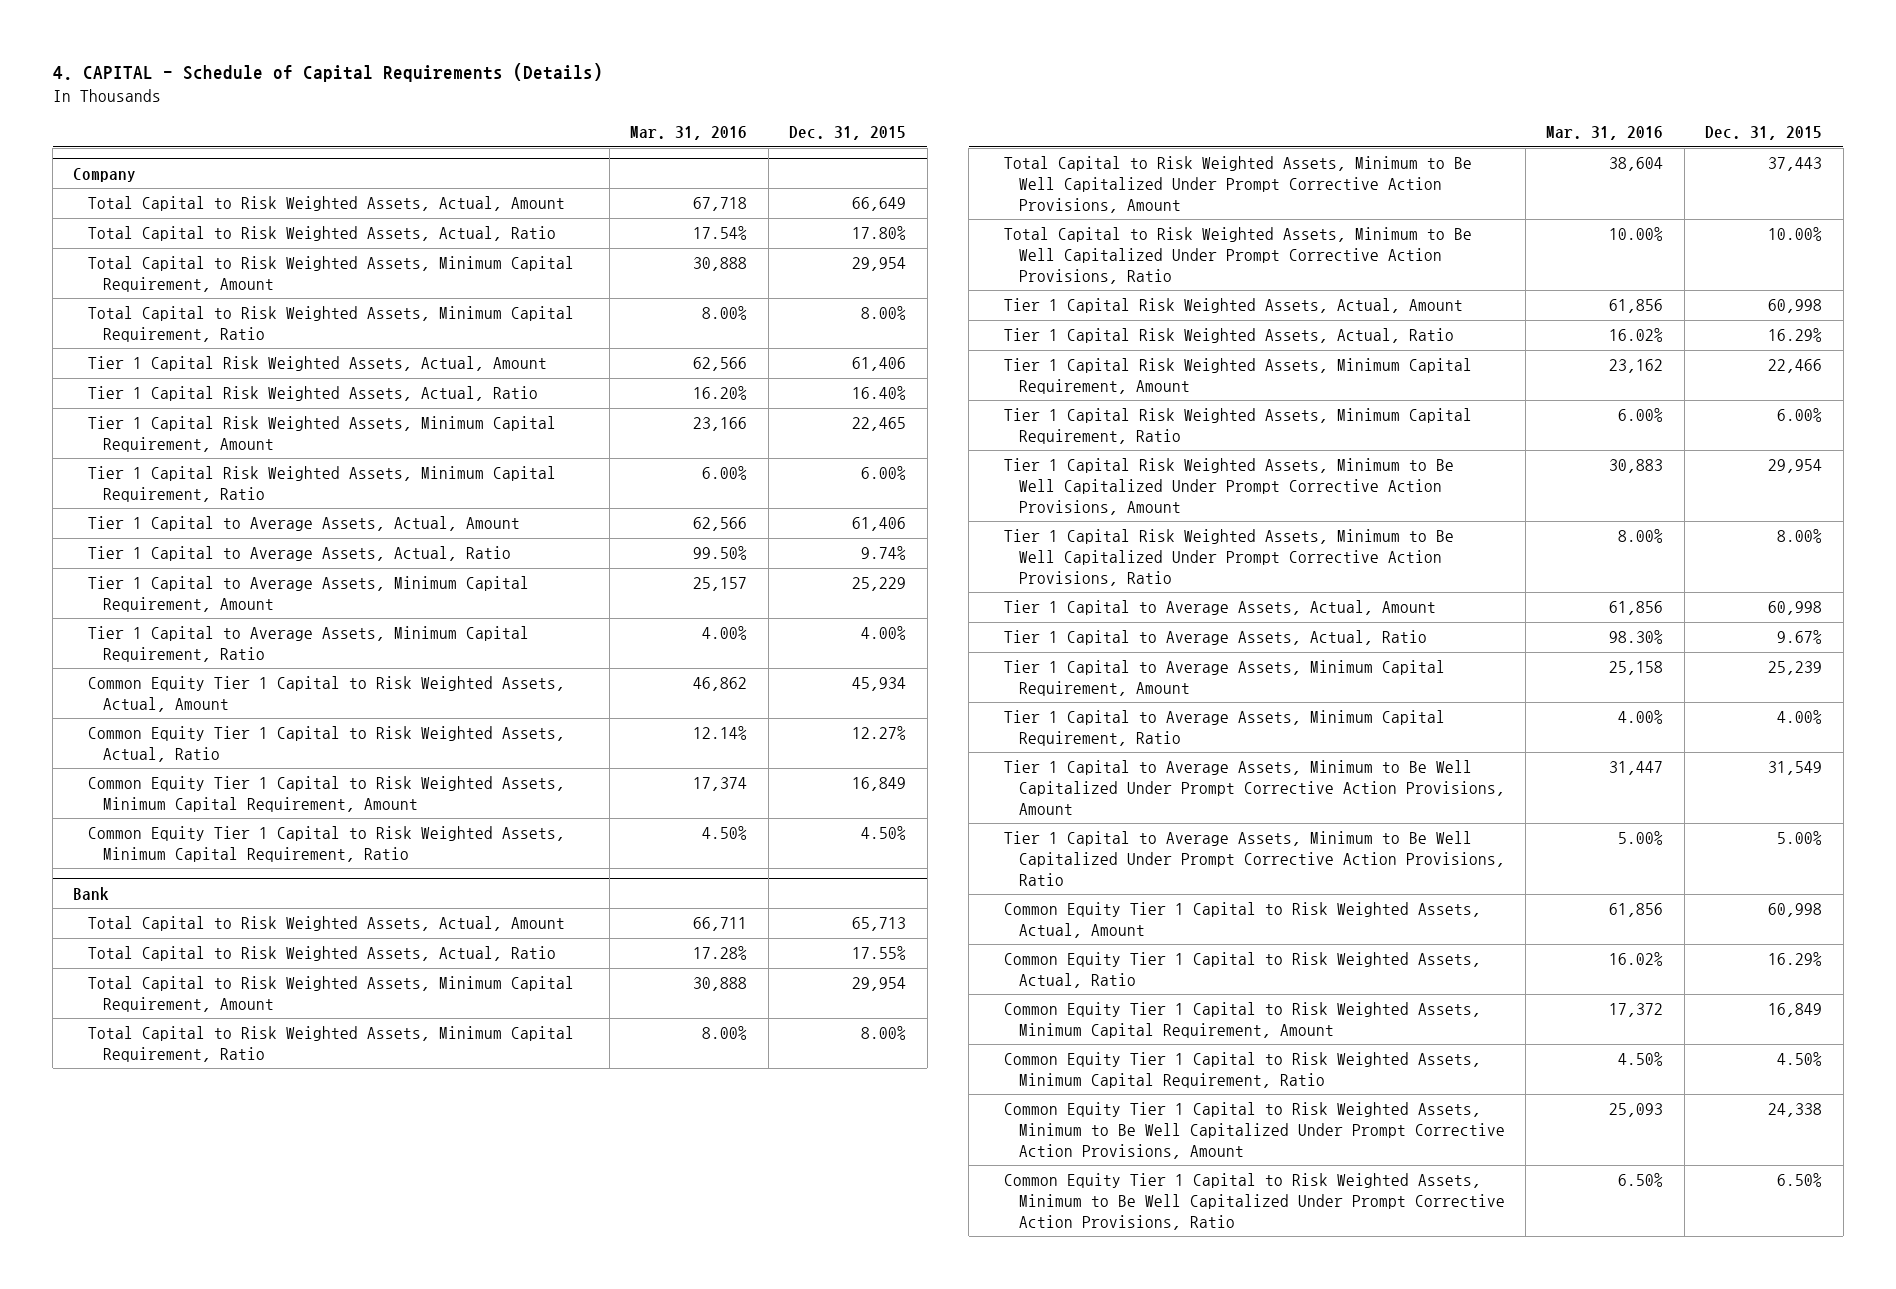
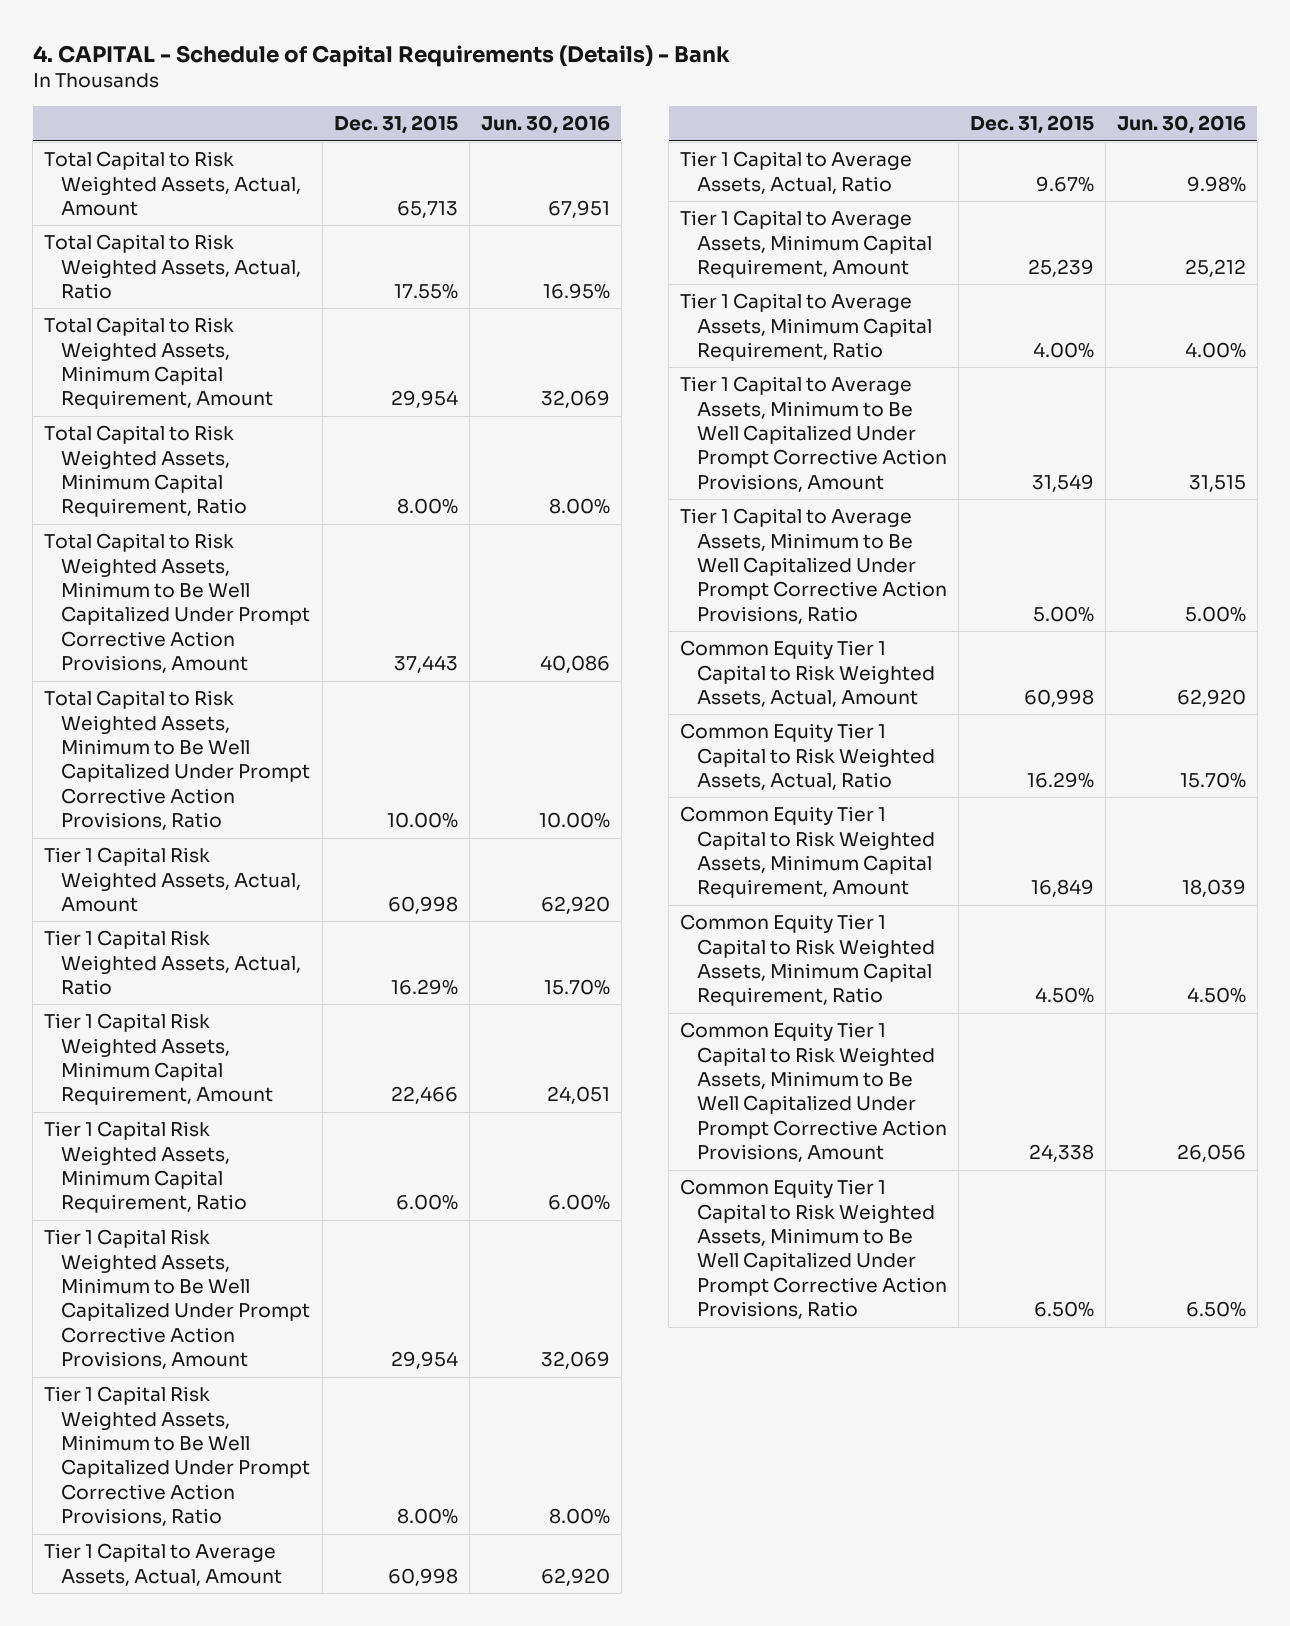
[52,63,603,83] 4. CAPITAL - Schedule of Capital Requirements (Details) -> [32,44,730,67] 4. CAPITAL - Schedule of Capital Requirements (Details) - Bank
[630,126,748,141] Mar. 31, 2016 -> none
none -> [480,115,610,135] Jun. 30, 2016
[73,167,137,182] Company -> none
[88,196,566,212] Total Capital to Risk Weighted Assets, Actual, Amount -> none
[88,226,557,242] Total Capital to Risk Weighted Assets, Actual, Ratio -> none
[88,256,575,292] Total Capital to Risk Weighted Assets, Minimum Capital Requirement, Amount -> none
[88,306,575,342] Total Capital to Risk Weighted Assets, Minimum Capital Requirement, Ratio -> none
[88,356,548,372] Tier 1 Capital Risk Weighted Assets, Actual, Amount -> none
[88,386,539,402] Tier 1 Capital Risk Weighted Assets, Actual, Ratio -> none
[88,416,557,452] Tier 1 Capital Risk Weighted Assets, Minimum Capital Requirement, Amount -> none
[88,466,557,502] Tier 1 Capital Risk Weighted Assets, Minimum Capital Requirement, Ratio -> none
[88,516,521,532] Tier 1 Capital to Average Assets, Actual, Amount -> none
[88,546,512,562] Tier 1 Capital to Average Assets, Actual, Ratio -> none
[88,576,530,612] Tier 1 Capital to Average Assets, Minimum Capital Requirement, Amount -> none
[88,626,530,662] Tier 1 Capital to Average Assets, Minimum Capital Requirement, Ratio -> none
[88,676,566,712] Common Equity Tier 1 Capital to Risk Weighted Assets, Actual, Amount -> none
[88,726,566,762] Common Equity Tier 1 Capital to Risk Weighted Assets, Actual, Ratio -> none
[88,776,566,812] Common Equity Tier 1 Capital to Risk Weighted Assets, Minimum Capital Requirement, Amount -> none
[88,826,566,862] Common Equity Tier 1 Capital to Risk Weighted Assets, Minimum Capital Requirement, Ratio -> none
[73,886,110,900] Bank -> none

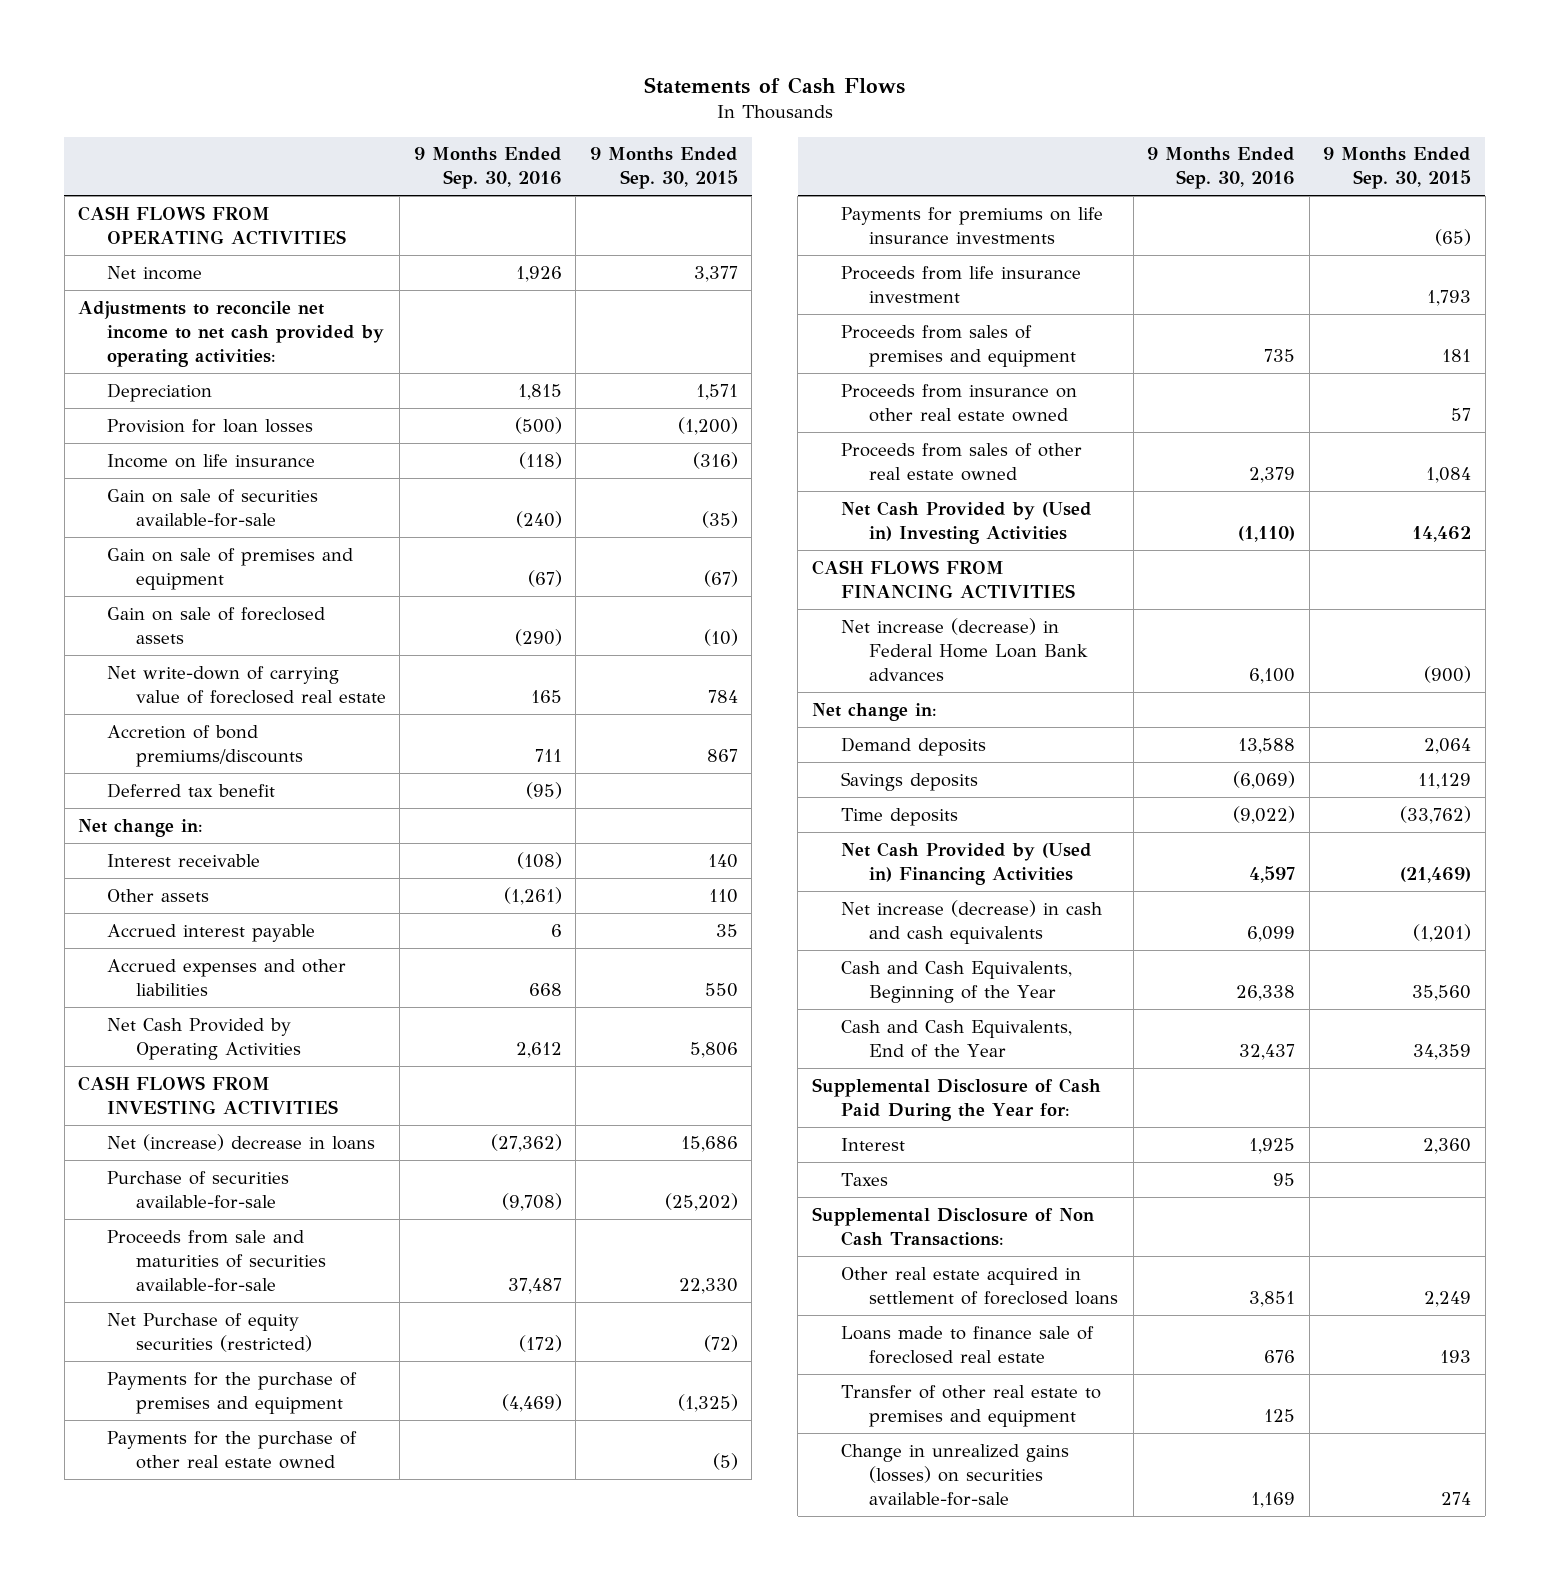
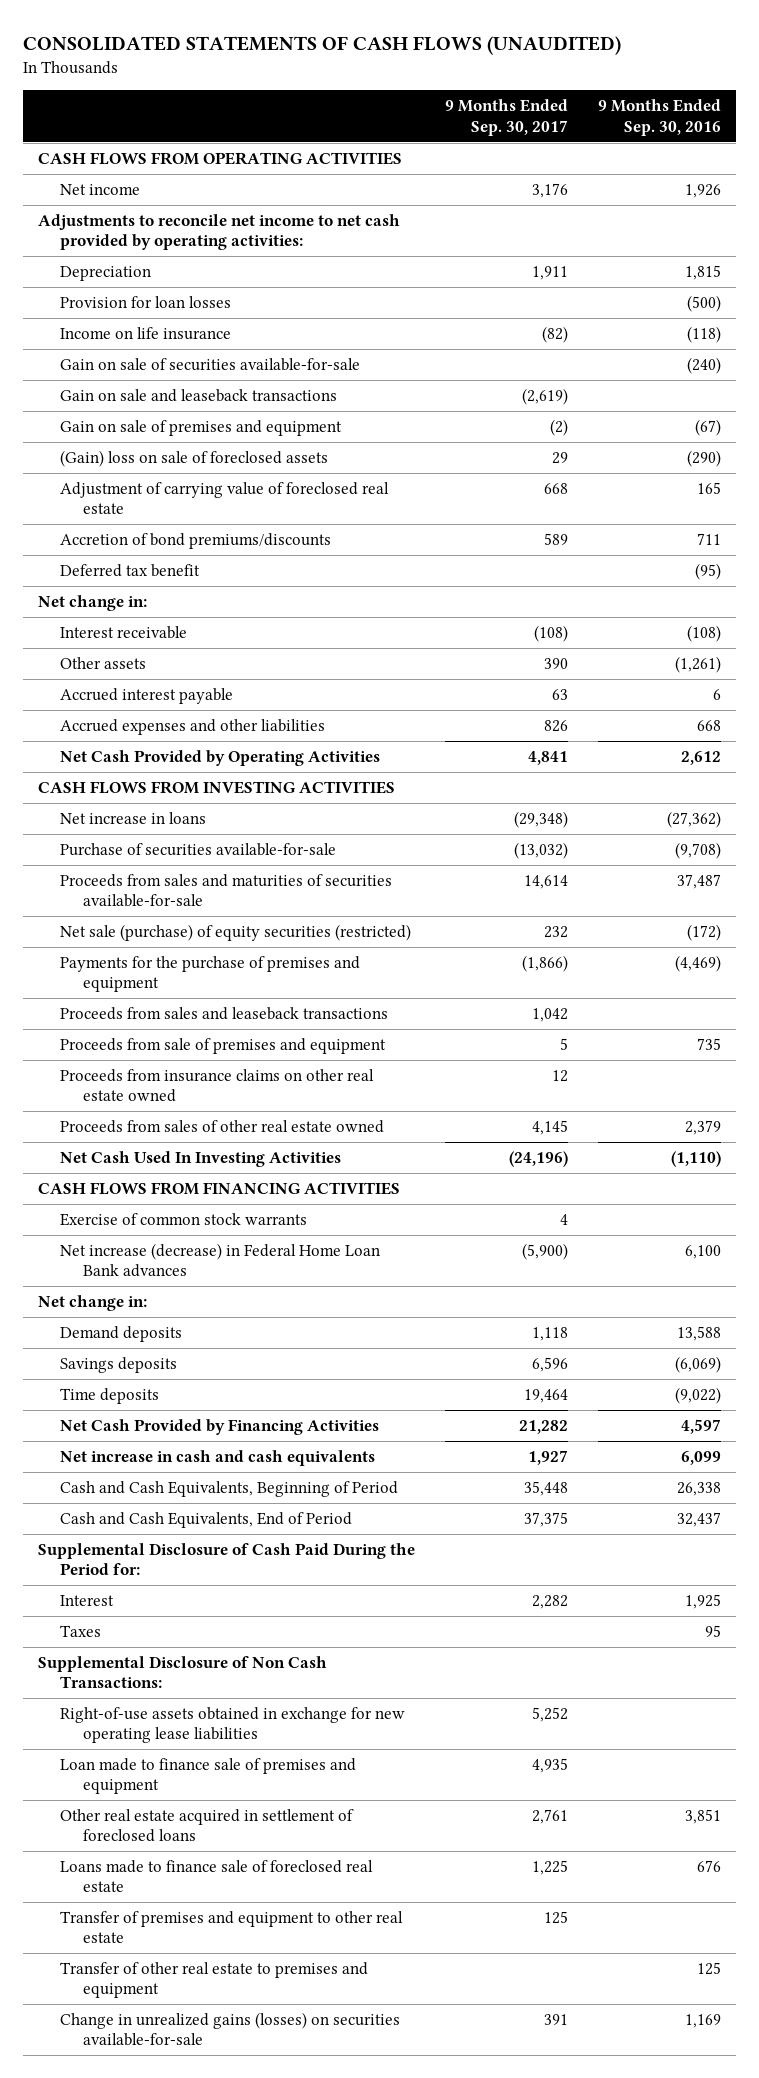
[643,77,905,95] Statements of Cash Flows -> [23,35,622,55] CONSOLIDATED STATEMENTS OF CASH FLOWS (UNAUDITED)
[589,147,738,190] 9 Months Ended Sep. 30, 2015 -> none
none -> [445,99,569,136] 9 Months Ended Sep. 30, 2017
none -> [60,389,338,403] Gain on sale and leaseback transactions
[106,606,325,644] Gain on sale of foreclosed assets -> [60,450,329,468] (Gain) loss on sale of foreclosed assets
[106,665,386,704] Net write-down of carrying value of foreclosed real estate -> [60,482,390,515] Adjustment of carrying value of foreclosed real estate
[106,1133,375,1151] Net (increase) decrease in loans -> [60,812,207,825] Net increase in loans
[106,1229,326,1292] Proceeds from sale and maturities of securities available-for-sale -> [60,874,393,908] Proceeds from sales and maturities of securities available-for-sale
[106,1312,312,1352] Net Purchase of equity securities (restricted) -> [60,924,412,942] Net sale (purchase) of equity securities (restricted)
[106,1430,357,1469] Payments for the purchase of other real estate owned -> none
[840,206,1103,244] Payments for premiums on life insurance investments -> none
[840,265,1081,303] Proceeds from life insurance investment -> none
none -> [60,1007,389,1021] Proceeds from sales and leaseback transactions
[840,324,1077,367] Proceeds from sales of premises and equipment -> [60,1038,387,1055] Proceeds from sale of premises and equipment
[840,383,1077,422] Proceeds from insurance on other real estate owned -> [60,1069,375,1103] Proceeds from insurance claims on other real estate owned
[840,500,1092,544] Net Cash Provided by (Used in) Investing Activities -> [60,1151,342,1168] Net Cash Used In Investing Activities
none -> [60,1213,308,1227] Exercise of common stock warrants
[840,841,1092,885] Net Cash Provided by (Used in) Financing Activities -> [60,1419,380,1436] Net Cash Provided by Financing Activities
[840,899,1102,944] Net increase (decrease) in cash and cash equivalents -> [60,1450,376,1467] Net increase in cash and cash equivalents
[840,960,1072,1003] Cash and Cash Equivalents, Beginning of the Year -> [60,1481,399,1498] Cash and Cash Equivalents, Beginning of Period
[840,1019,1072,1058] Cash and Cash Equivalents, End of the Year -> [60,1512,353,1529] Cash and Cash Equivalents, End of Period
[812,1077,1102,1121] Supplemental Disclosure of Cash Paid During the Year for: -> [38,1543,416,1576] Supplemental Disclosure of Cash Paid During the Period for:
none -> [60,1707,406,1744] Right-of-use assets obtained in exchange for new operating lease liabilities
none -> [60,1758,357,1795] Loan made to finance sale of premises and equipment
none -> [60,1911,404,1944] Transfer of premises and equipment to other real estate

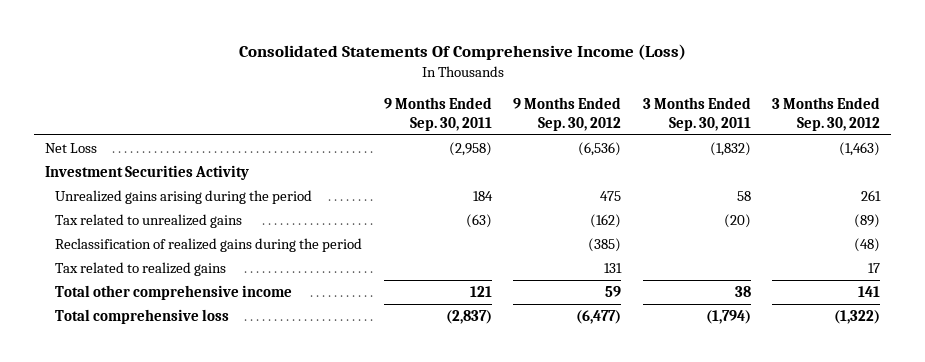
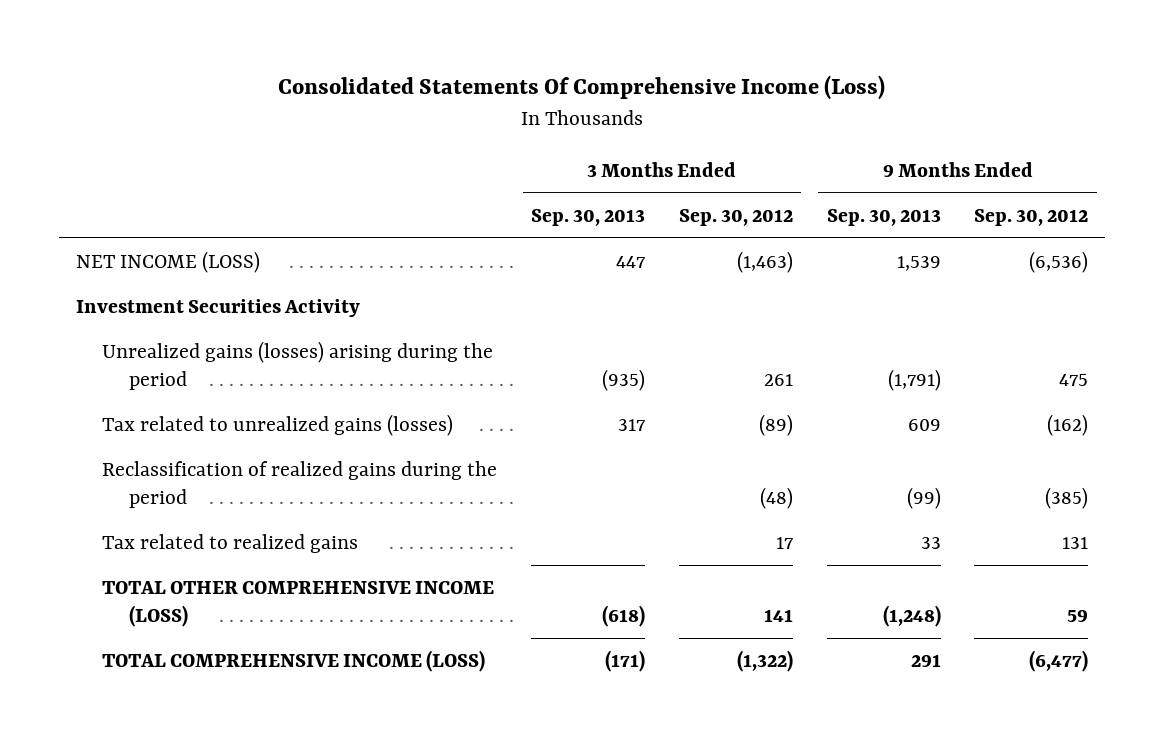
[383,97,492,131] 9 Months Ended Sep. 30, 2011 -> none
[642,97,751,131] 3 Months Ended Sep. 30, 2011 -> none
none -> [531,208,646,226] Sep. 30, 2013
none -> [826,208,941,226] Sep. 30, 2013
[45,143,98,154] Net Loss -> [75,250,260,273] NET INCOME (LOSS)
[55,190,313,205] Unrealized gains arising during the period -> [102,340,494,390] Unrealized gains (losses) arising during the period
[55,214,243,229] Tax related to unrealized gains -> [102,413,454,436] Tax related to unrealized gains (losses)
[55,285,293,301] Total other comprehensive income -> [102,580,495,627] TOTAL OTHER COMPREHENSIVE INCOME (LOSS)
[55,309,230,325] Total comprehensive loss -> [102,649,486,672] TOTAL COMPREHENSIVE INCOME (LOSS)

